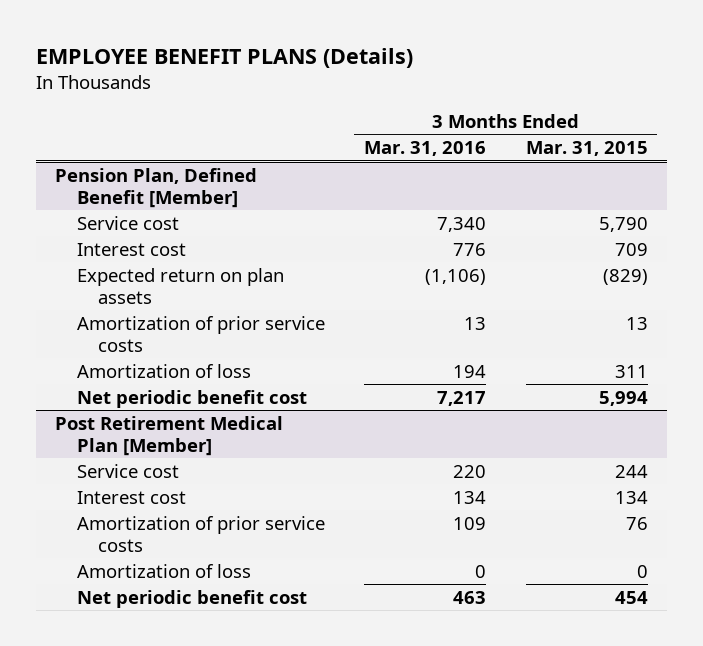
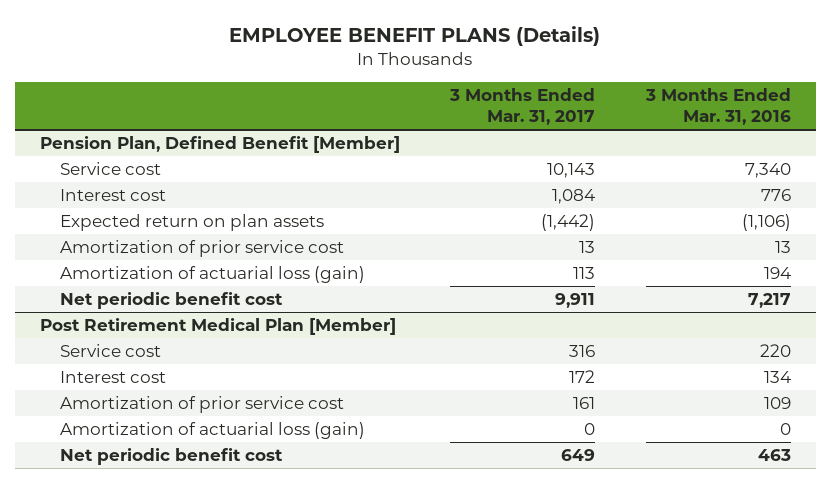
[525,141,648,157] Mar. 31, 2015 -> none
none -> [449,87,596,126] 3 Months Ended Mar. 31, 2017
[76,315,325,352] Amortization of prior service costs -> [60,239,345,257] Amortization of prior service cost
[76,363,251,378] Amortization of loss -> [60,265,366,283] Amortization of actuarial loss (gain)
[76,515,325,552] Amortization of prior service costs -> [60,395,345,413] Amortization of prior service cost
[76,563,251,578] Amortization of loss -> [60,421,366,439] Amortization of actuarial loss (gain)

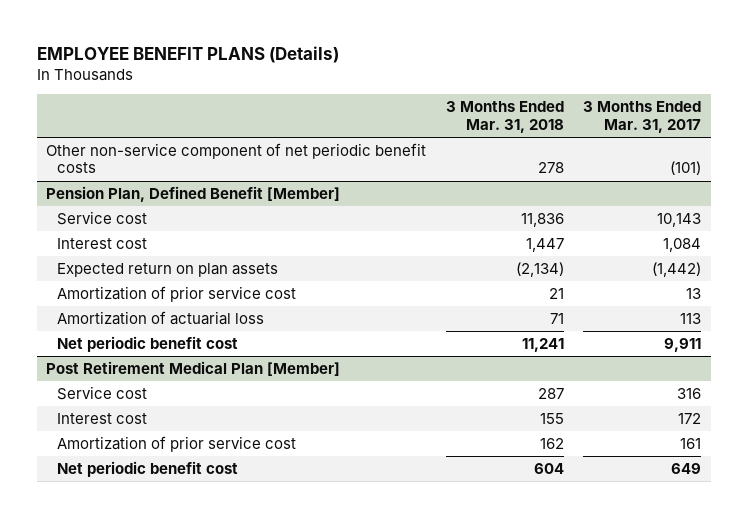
[644,87,791,126] 3 Months Ended Mar. 31, 2016 -> none
none -> [445,101,564,133] 3 Months Ended Mar. 31, 2018
none -> [46,143,427,174] Other non-service component of net periodic benefit costs
[60,265,366,283] Amortization of actuarial loss (gain) -> [57,311,265,326] Amortization of actuarial loss
[60,421,366,439] Amortization of actuarial loss (gain) -> none

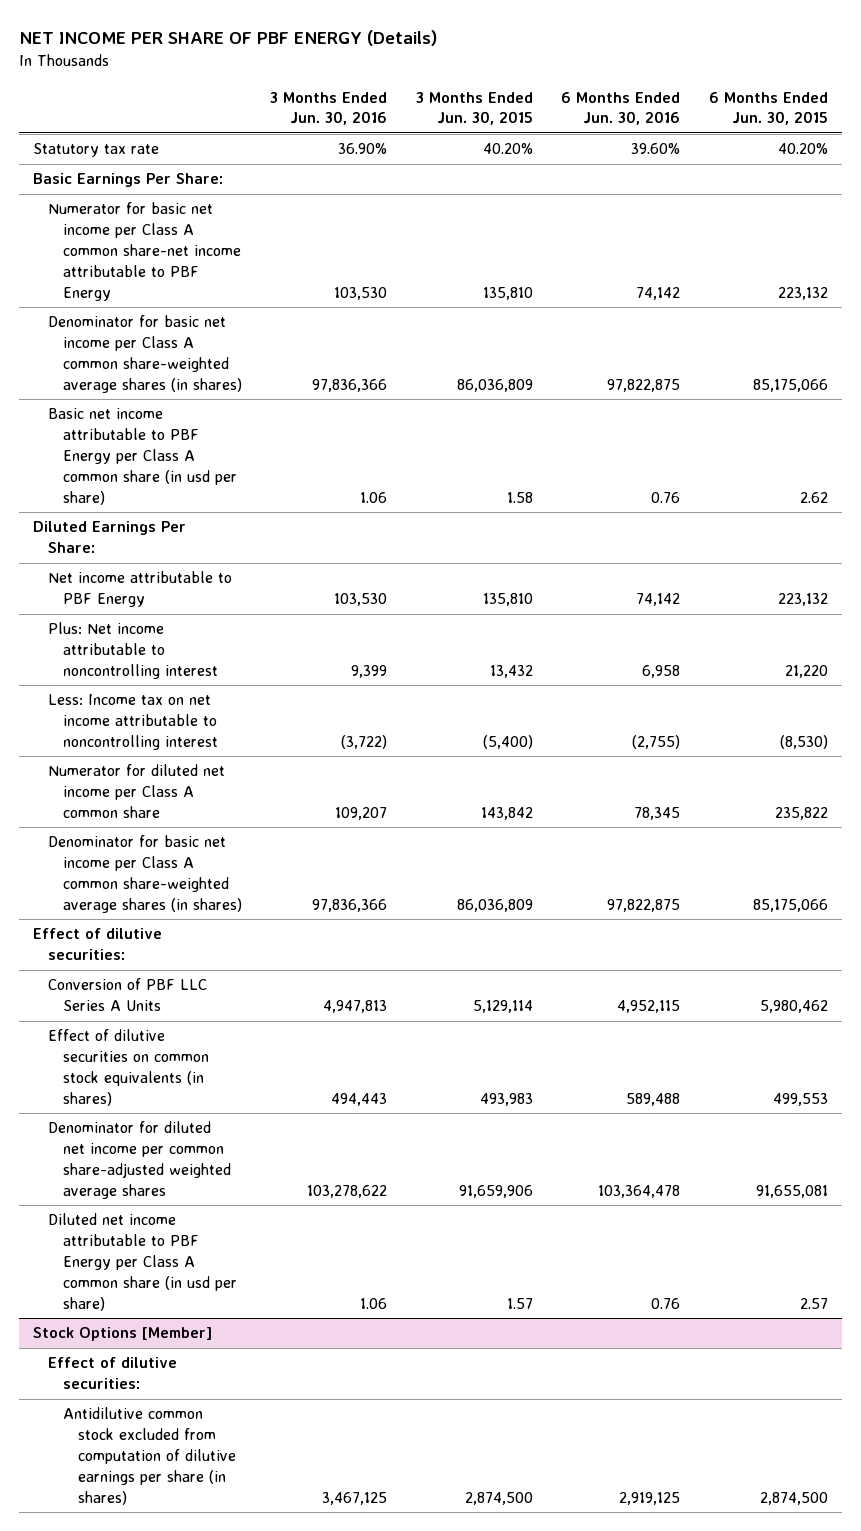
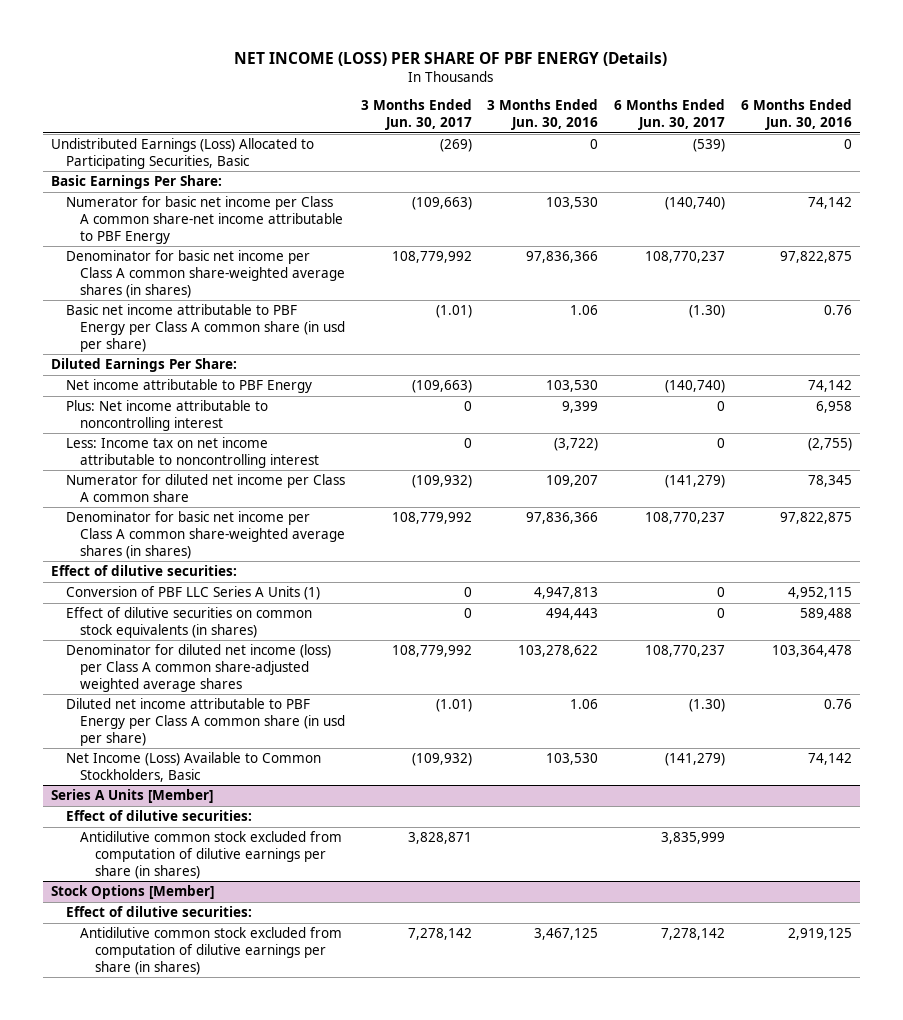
[19,30,438,47] NET INCOME PER SHARE OF PBF ENERGY (Details) -> [234,51,668,66] NET INCOME (LOSS) PER SHARE OF PBF ENERGY (Details)
[415,91,533,126] 3 Months Ended Jun. 30, 2015 -> none
[708,91,828,126] 6 Months Ended Jun. 30, 2015 -> none
none -> [360,99,472,131] 3 Months Ended Jun. 30, 2017
none -> [614,99,726,131] 6 Months Ended Jun. 30, 2017
[33,143,160,158] Statutory tax rate -> none
none -> [51,138,315,169] Undistributed Earnings (Loss) Allocated to Participating Securities, Basic
[48,978,208,1012] Conversion of PBF LLC Series A Units -> [65,586,320,601] Conversion of PBF LLC Series A Units (1)
[48,1121,231,1199] Denominator for diluted net income per common share-adjusted weighted average shares -> [65,644,331,692] Denominator for diluted net income (loss) per Class A common share-adjusted weighted average shares
none -> [65,752,321,782] Net Income (Loss) Available to Common Stockholders, Basic
none -> [51,789,214,804] Series A Units [Member]
none -> [65,810,252,822] Effect of dilutive securities:
none -> [80,831,343,879] Antidilutive common stock excluded from computation of dilutive earnings per share (in shares)

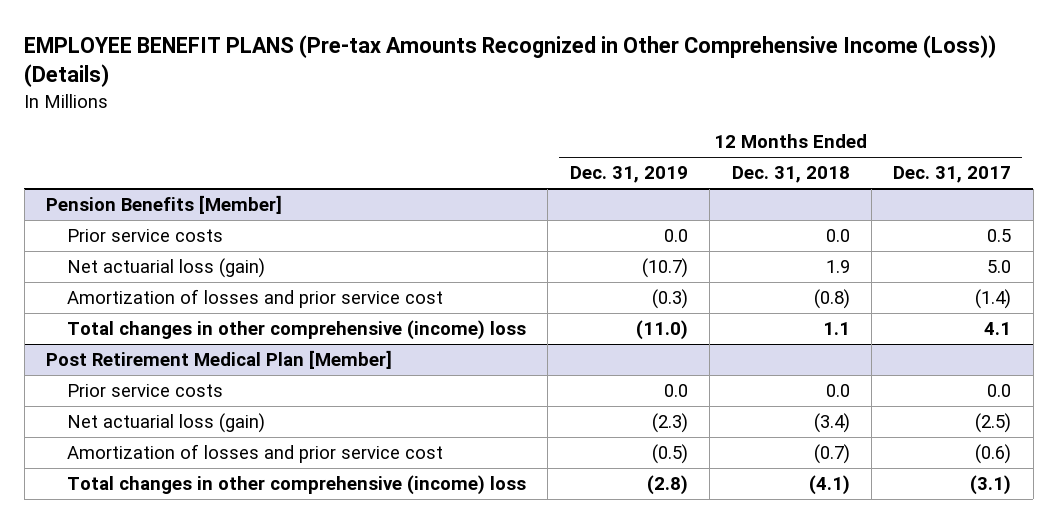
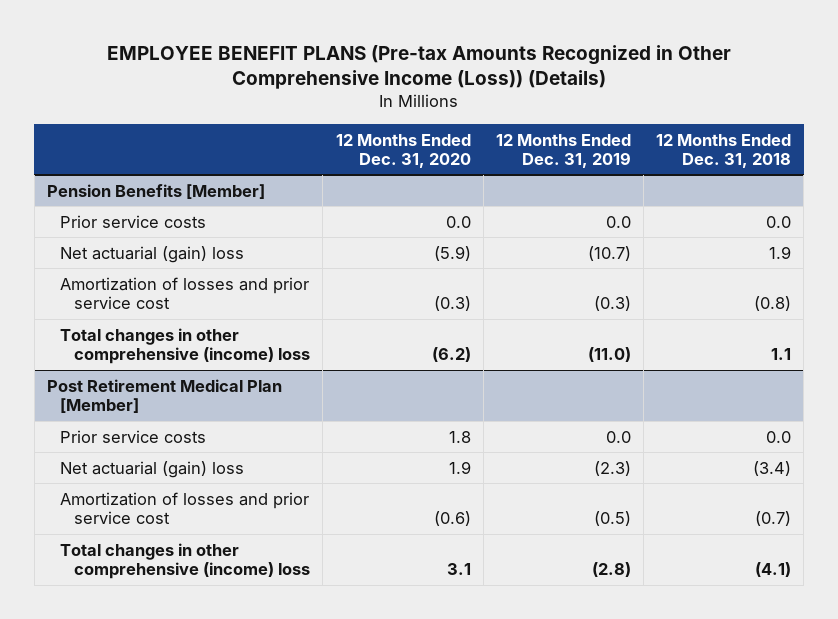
[893,166,1012,184] Dec. 31, 2017 -> none
none -> [335,133,471,168] 12 Months Ended Dec. 31, 2020
[66,258,265,279] Net actuarial loss (gain) -> [60,245,245,263] Net actuarial (gain) loss
[66,413,265,434] Net actuarial loss (gain) -> [60,460,245,478] Net actuarial (gain) loss

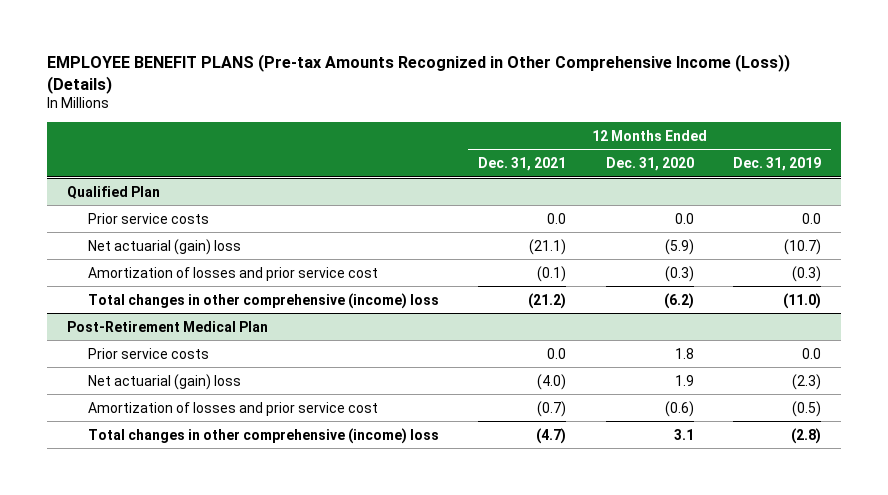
[656,133,792,168] 12 Months Ended Dec. 31, 2018 -> none
none -> [478,156,567,171] Dec. 31, 2021
[46,183,265,199] Pension Benefits [Member] -> [66,185,160,199] Qualified Plan
[46,378,282,413] Post Retirement Medical Plan [Member] -> [66,320,268,332] Post-Retirement Medical Plan

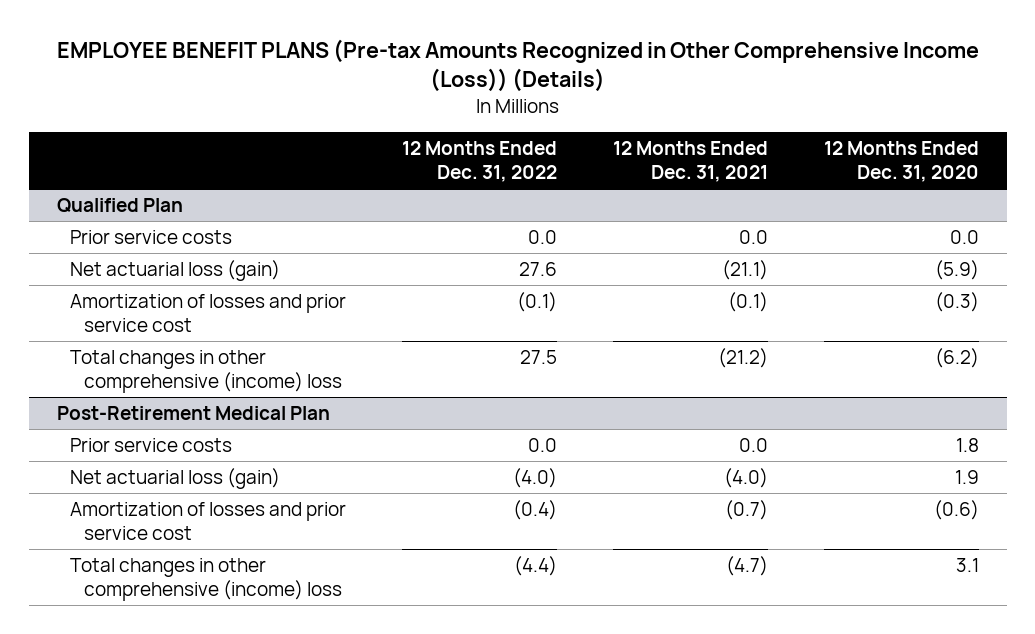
[733,156,822,171] Dec. 31, 2019 -> none
none -> [402,140,558,182] 12 Months Ended Dec. 31, 2022
[87,238,241,255] Net actuarial (gain) loss -> [70,260,281,282] Net actuarial loss (gain)
[87,373,241,390] Net actuarial (gain) loss -> [70,468,281,490] Net actuarial loss (gain)

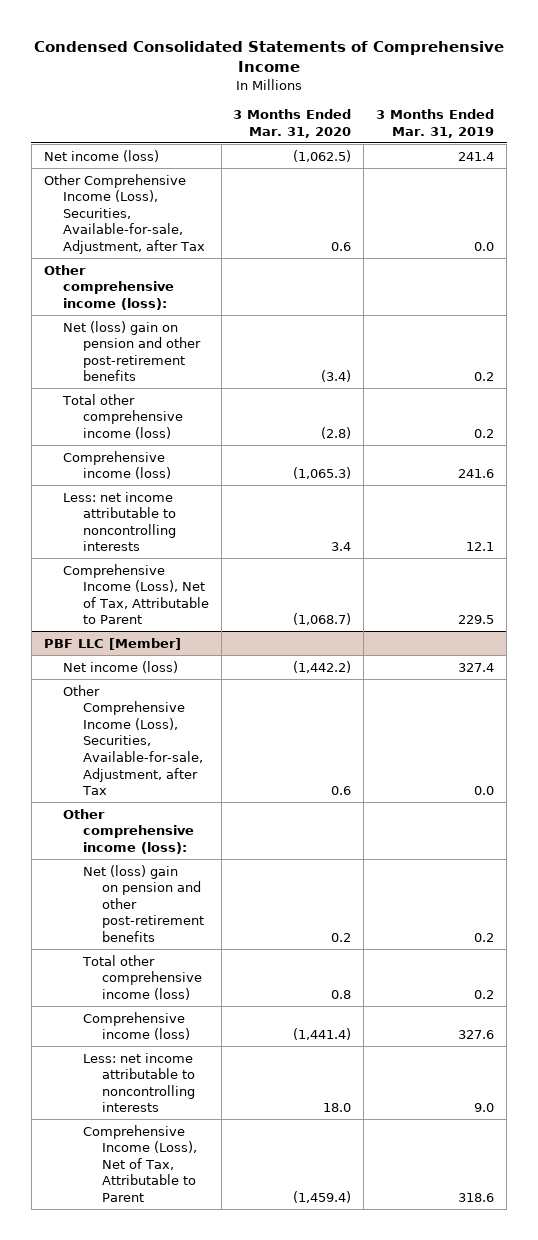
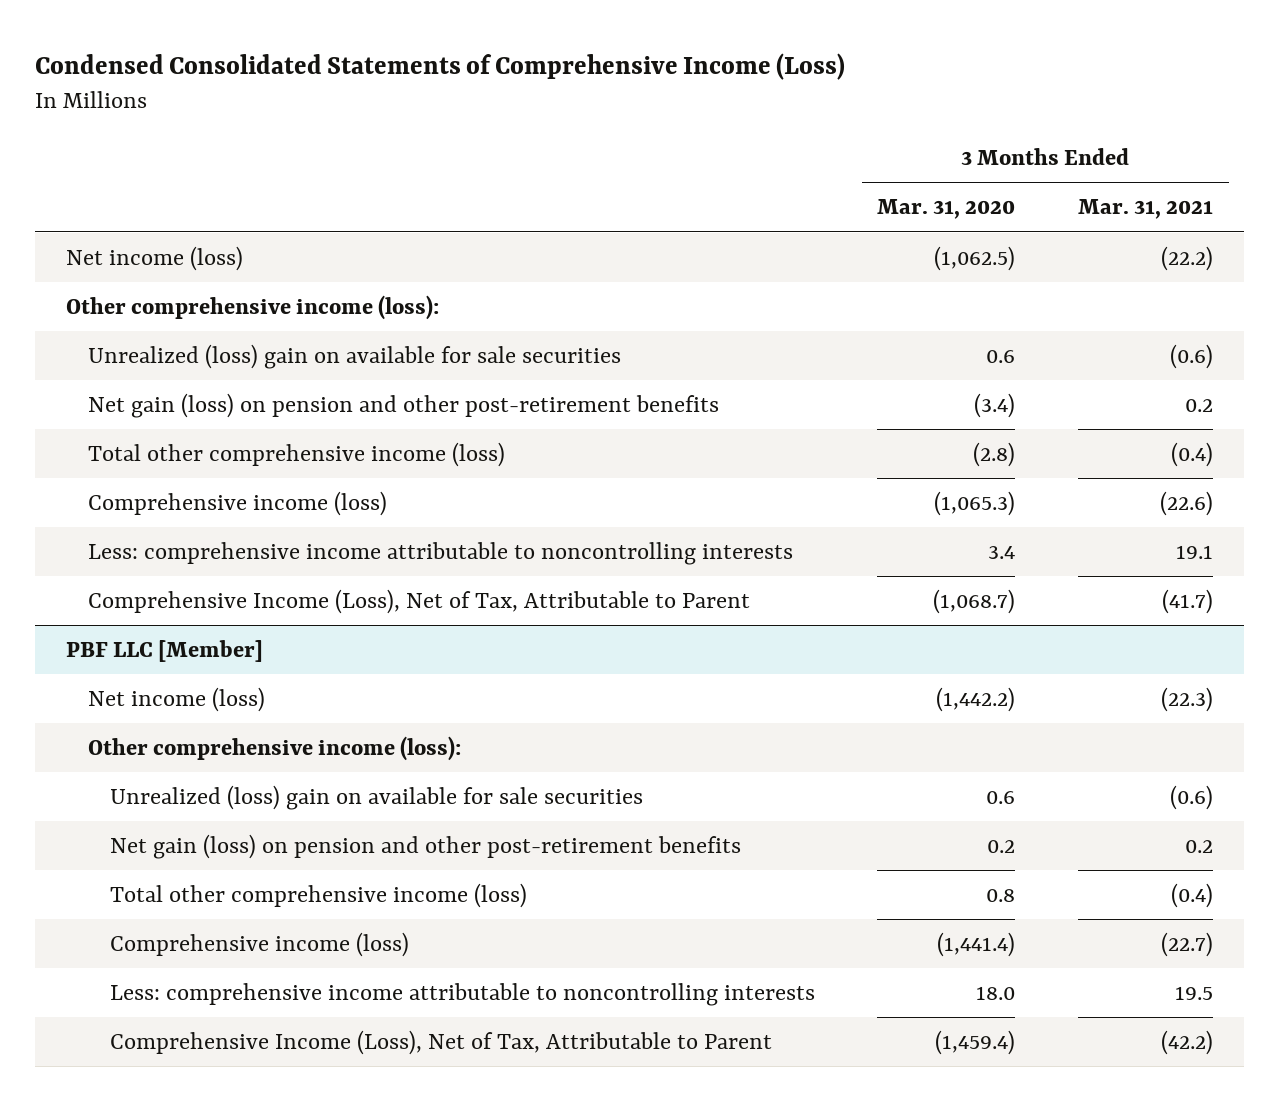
[34,40,505,72] Condensed Consolidated Statements of Comprehensive Income -> [34,53,845,81] Condensed Consolidated Statements of Comprehensive Income (Loss)
[376,109,495,138] 3 Months Ended Mar. 31, 2019 -> none
none -> [1077,199,1213,220] Mar. 31, 2021
[43,173,206,255] Other Comprehensive Income (Loss), Securities, Available-for-sale, Adjustment, after Tax -> none
none -> [87,343,621,369] Unrealized (loss) gain on available for sale securities
[63,320,201,382] Net (loss) gain on pension and other post-retirement benefits -> [87,392,719,418] Net gain (loss) on pension and other post-retirement benefits
[63,491,176,552] Less: net income attributable to noncontrolling interests -> [87,541,793,565] Less: comprehensive income attributable to noncontrolling interests
[63,684,203,796] Other Comprehensive Income (Loss), Securities, Available-for-sale, Adjustment, after Tax -> none
none -> [109,784,643,810] Unrealized (loss) gain on available for sale securities
[82,864,204,943] Net (loss) gain on pension and other post-retirement benefits -> [109,833,741,859] Net gain (loss) on pension and other post-retirement benefits
[82,1052,195,1113] Less: net income attributable to noncontrolling interests -> [109,982,815,1006] Less: comprehensive income attributable to noncontrolling interests

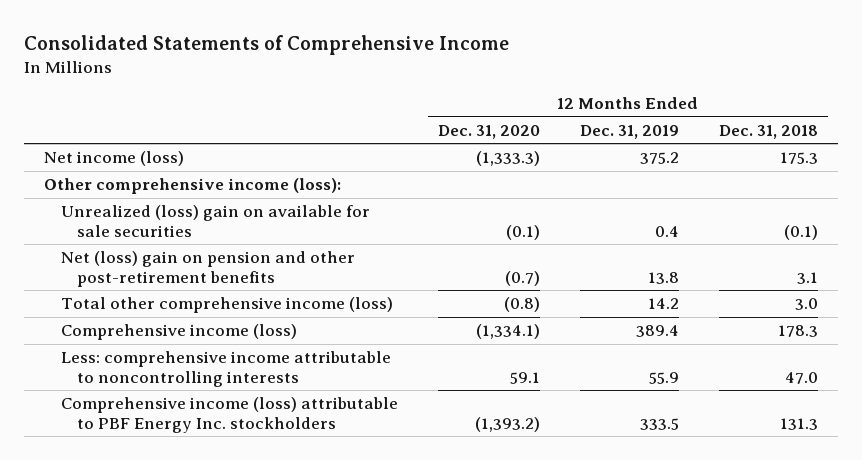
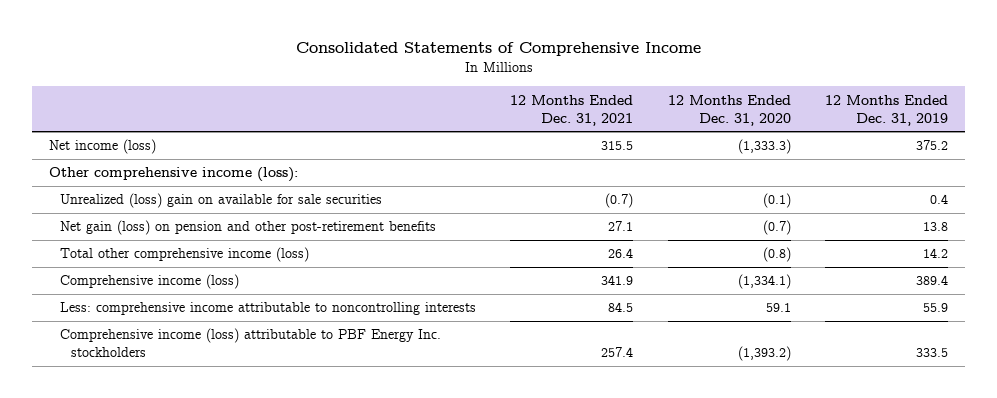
[719,124,819,139] Dec. 31, 2018 -> none
none -> [510,94,634,126] 12 Months Ended Dec. 31, 2021
[60,251,355,287] Net (loss) gain on pension and other post-retirement benefits -> [59,220,436,236] Net gain (loss) on pension and other post-retirement benefits

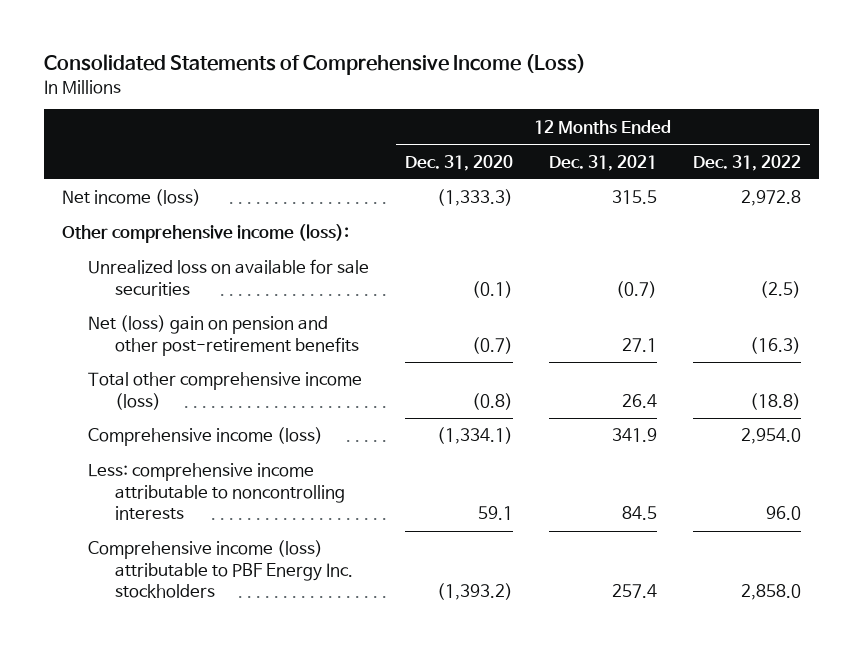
[295,42,701,57] Consolidated Statements of Comprehensive Income -> [43,53,586,75] Consolidated Statements of Comprehensive Income (Loss)
[825,94,949,126] 12 Months Ended Dec. 31, 2019 -> none
none -> [692,154,801,171] Dec. 31, 2022
[59,193,382,209] Unrealized (loss) gain on available for sale securities -> [88,259,370,296] Unrealized loss on available for sale securities
[59,220,436,236] Net gain (loss) on pension and other post-retirement benefits -> [88,315,359,356] Net (loss) gain on pension and other post-retirement benefits

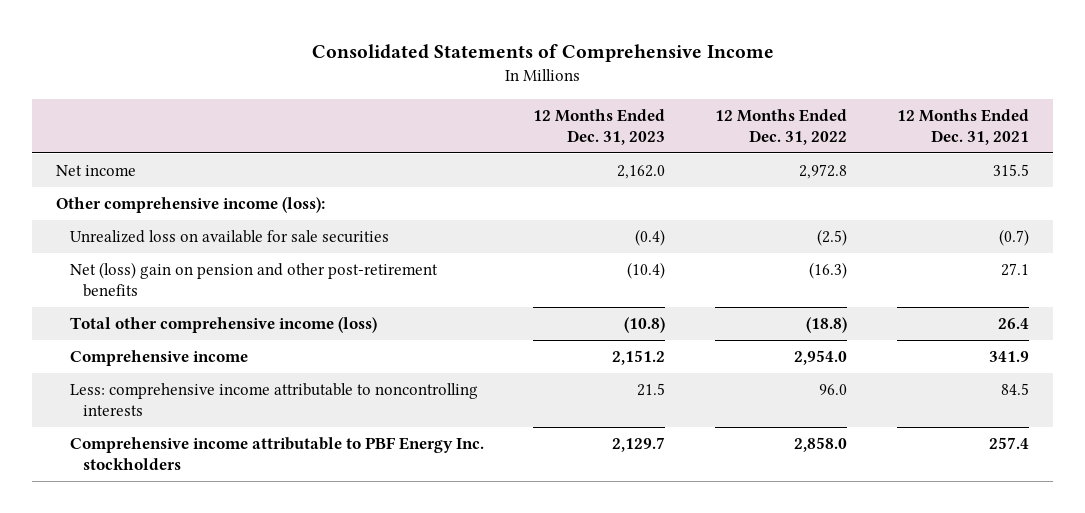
[43,53,586,75] Consolidated Statements of Comprehensive Income (Loss) -> [311,44,774,63] Consolidated Statements of Comprehensive Income
[405,154,514,171] Dec. 31, 2020 -> none
none -> [533,108,666,145] 12 Months Ended Dec. 31, 2023
[61,189,201,207] Net income (loss) -> [56,165,137,177] Net income
[88,427,324,447] Comprehensive income (loss) -> [69,350,248,367] Comprehensive income
[88,540,353,599] Comprehensive income (loss) attributable to PBF Energy Inc. stockholders -> [69,437,484,471] Comprehensive income attributable to PBF Energy Inc. stockholders

